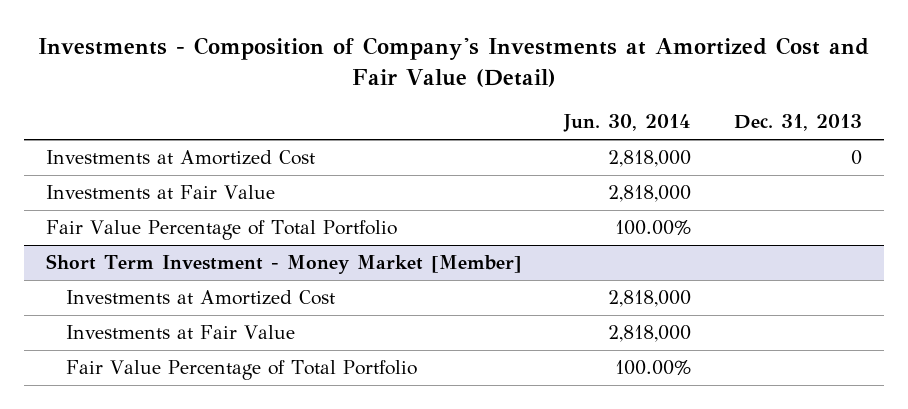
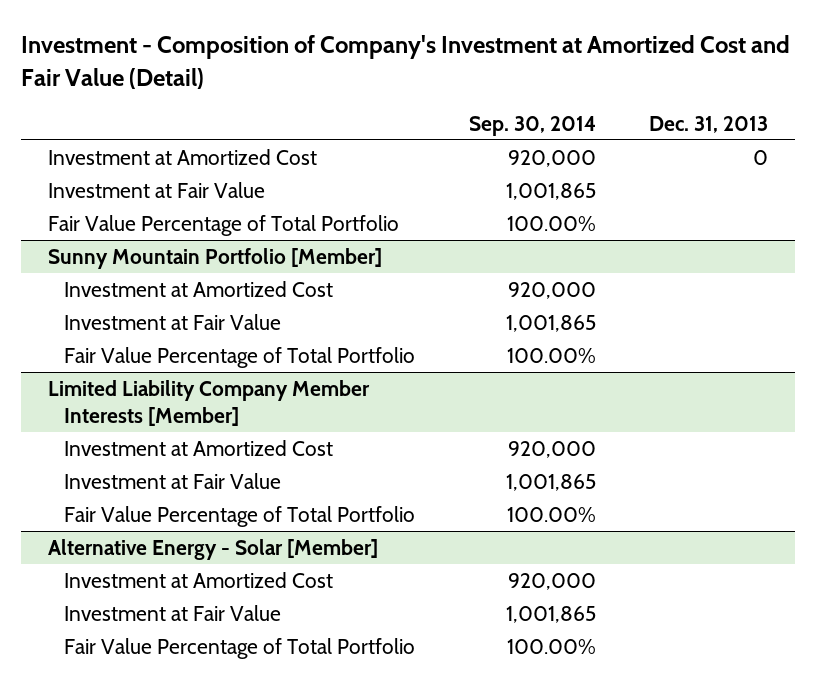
[37,37,869,87] Investments - Composition of Company's Investments at Amortized Cost and Fair Value (Detail) -> [20,35,790,89] Investment - Composition of Company's Investment at Amortized Cost and Fair Value (Detail)
[563,114,692,133] Jun. 30, 2014 -> none
none -> [468,115,596,136] Sep. 30, 2014
[45,150,315,166] Investments at Amortized Cost -> [47,148,317,165] Investment at Amortized Cost
[45,185,275,200] Investments at Fair Value -> [47,181,265,198] Investment at Fair Value
[45,254,522,275] Short Term Investment - Money Market [Member] -> none
[66,290,336,306] Investments at Amortized Cost -> none
[66,325,296,340] Investments at Fair Value -> none
[66,360,418,381] Fair Value Percentage of Total Portfolio -> none
none -> [47,247,382,269] Sunny Mountain Portfolio [Member]
none -> [64,280,334,297] Investment at Amortized Cost
none -> [64,313,282,330] Investment at Fair Value
none -> [64,346,416,368] Fair Value Percentage of Total Portfolio
none -> [47,379,370,426] Limited Liability Company Member Interests [Member]
none -> [64,439,334,456] Investment at Amortized Cost
none -> [64,472,282,489] Investment at Fair Value
none -> [64,505,416,527] Fair Value Percentage of Total Portfolio
none -> [47,538,378,560] Alternative Energy - Solar [Member]
none -> [64,571,334,588] Investment at Amortized Cost
none -> [64,604,282,621] Investment at Fair Value
none -> [64,637,416,659] Fair Value Percentage of Total Portfolio

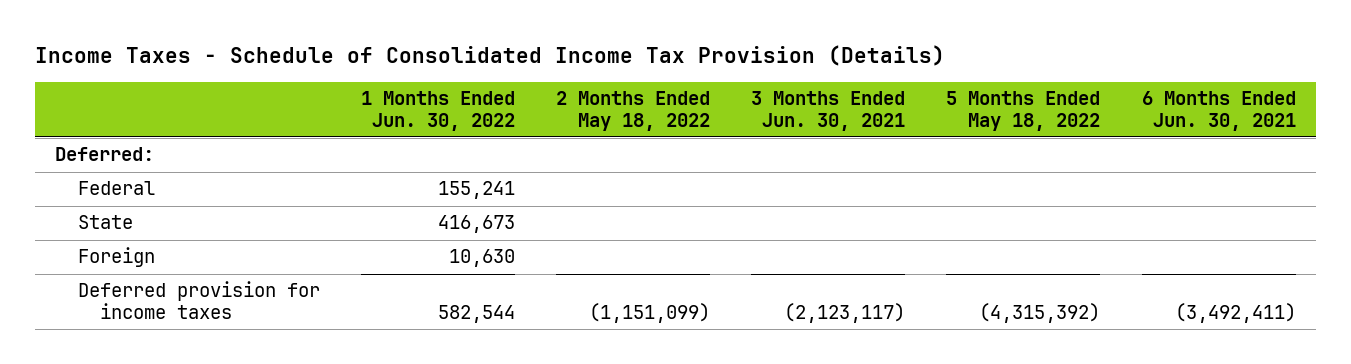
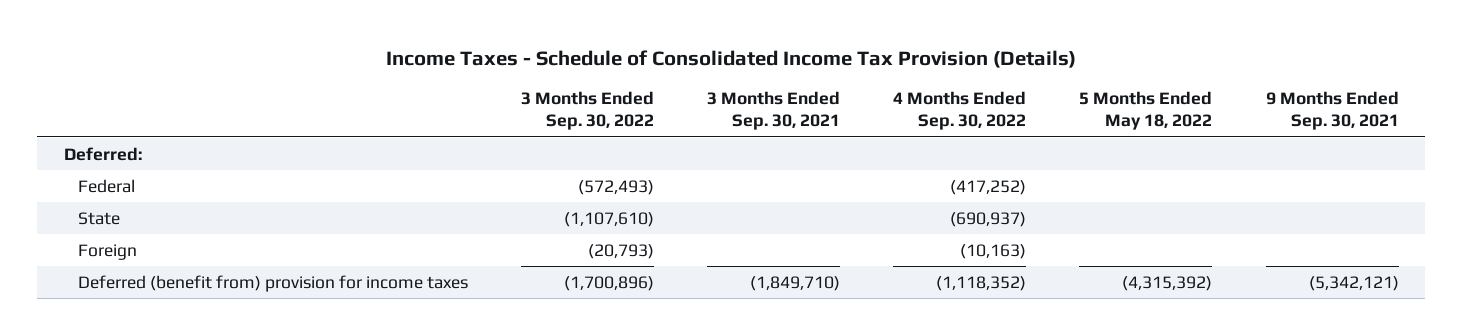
[360,91,515,131] 1 Months Ended Jun. 30, 2022 -> none
[556,91,711,131] 2 Months Ended May 18, 2022 -> none
[751,91,906,131] 3 Months Ended Jun. 30, 2021 -> none
[1141,91,1296,131] 6 Months Ended Jun. 30, 2021 -> none
none -> [521,91,655,131] 3 Months Ended Sep. 30, 2022
none -> [707,91,841,131] 3 Months Ended Sep. 30, 2021
none -> [893,91,1027,131] 4 Months Ended Sep. 30, 2022
none -> [1265,91,1399,131] 9 Months Ended Sep. 30, 2021
[77,281,320,320] Deferred provision for income taxes -> [78,274,469,292] Deferred (benefit from) provision for income taxes

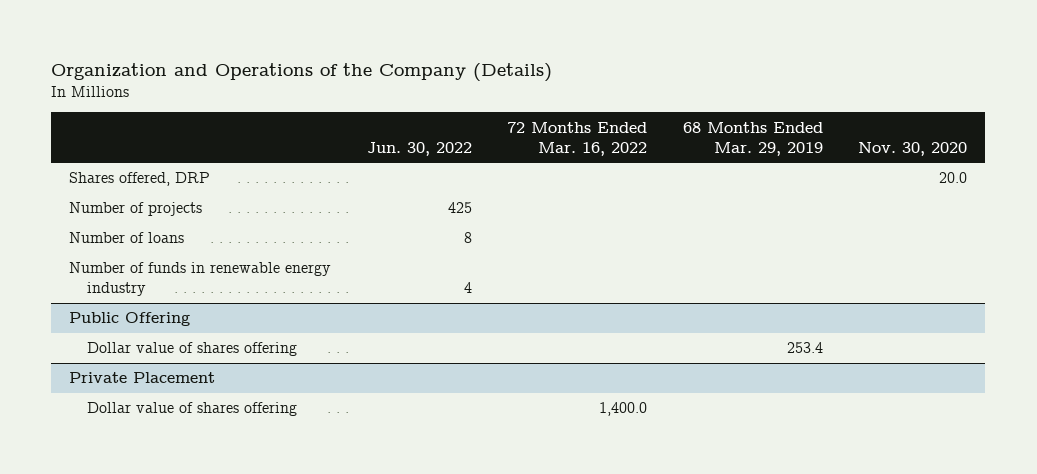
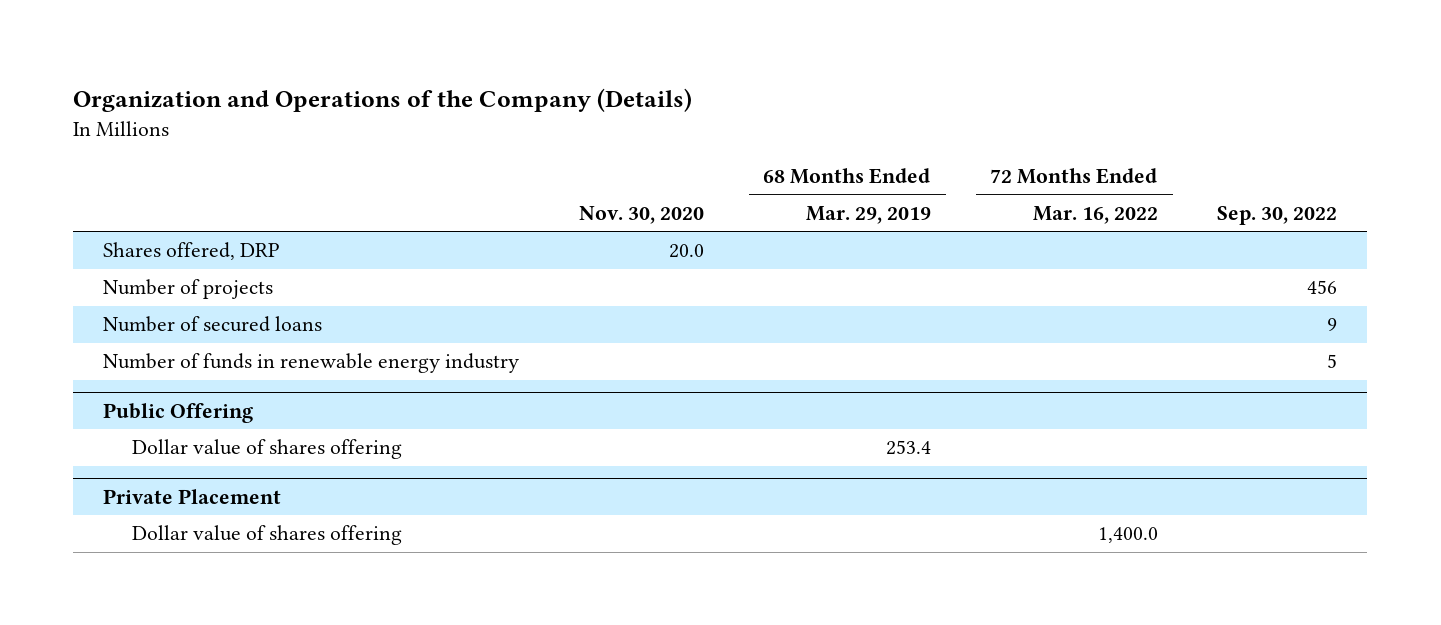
[366,141,472,156] Jun. 30, 2022 -> none
none -> [1217,205,1338,225] Sep. 30, 2022
[69,232,185,244] Number of loans -> [103,316,323,333] Number of secured loans

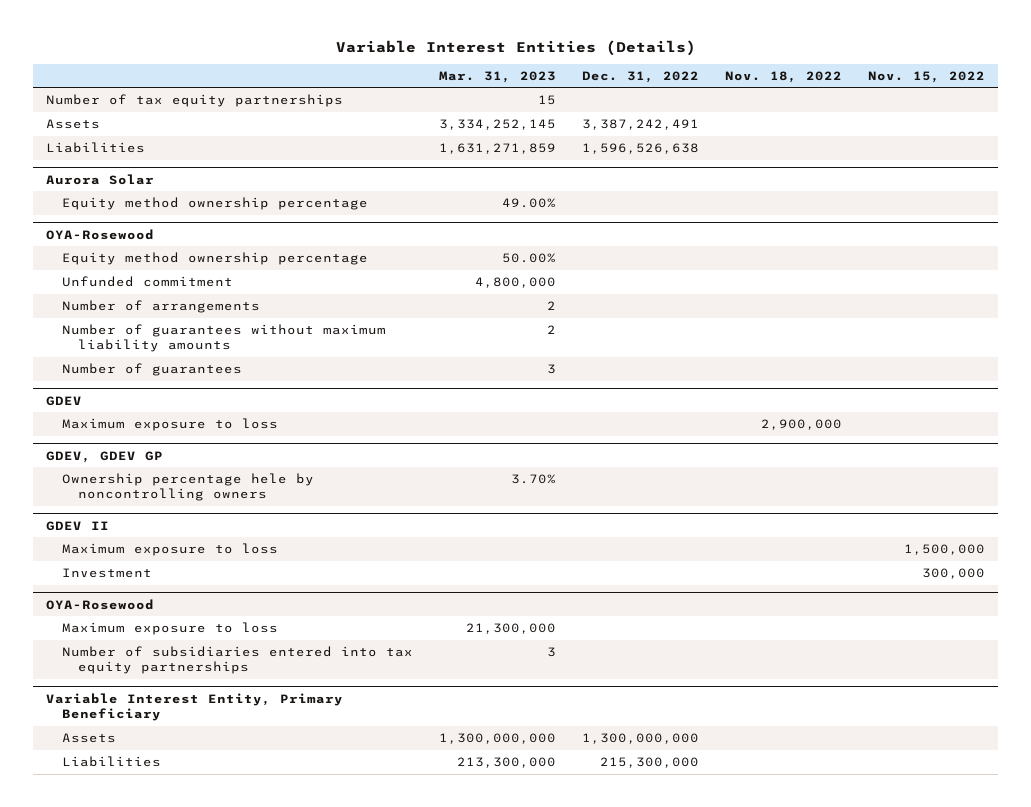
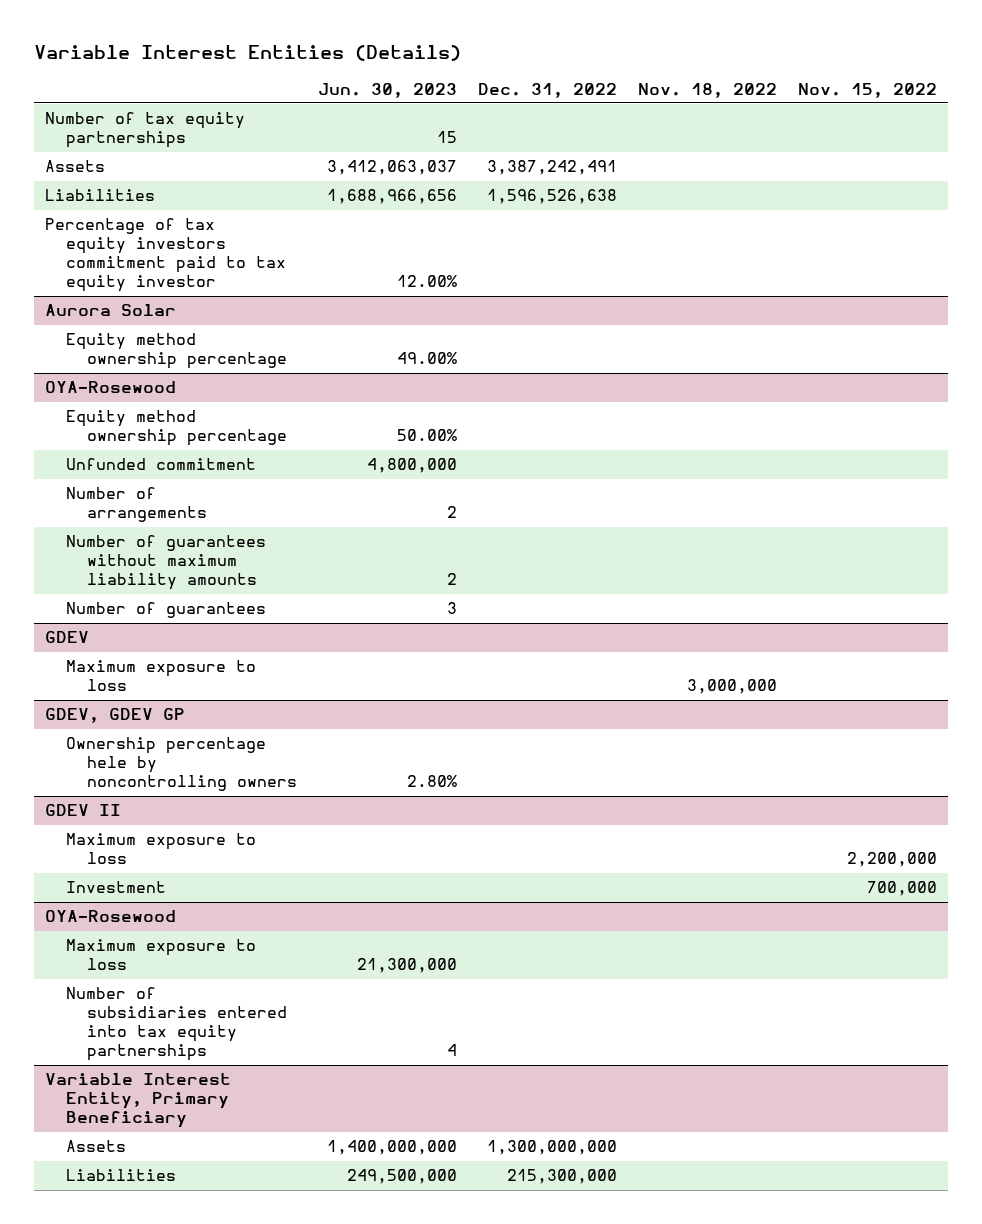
[439,70,557,83] Mar. 31, 2023 -> none
none -> [318,82,458,98] Jun. 30, 2023
none -> [44,218,286,293] Percentage of tax equity investors commitment paid to tax equity investor
[761,418,843,430] 2,900,000 -> [687,679,778,695] 3,000,000
[904,543,986,555] 1,500,000 -> [847,852,938,868] 2,200,000
[922,567,986,579] 300,000 -> [867,881,938,897] 700,000

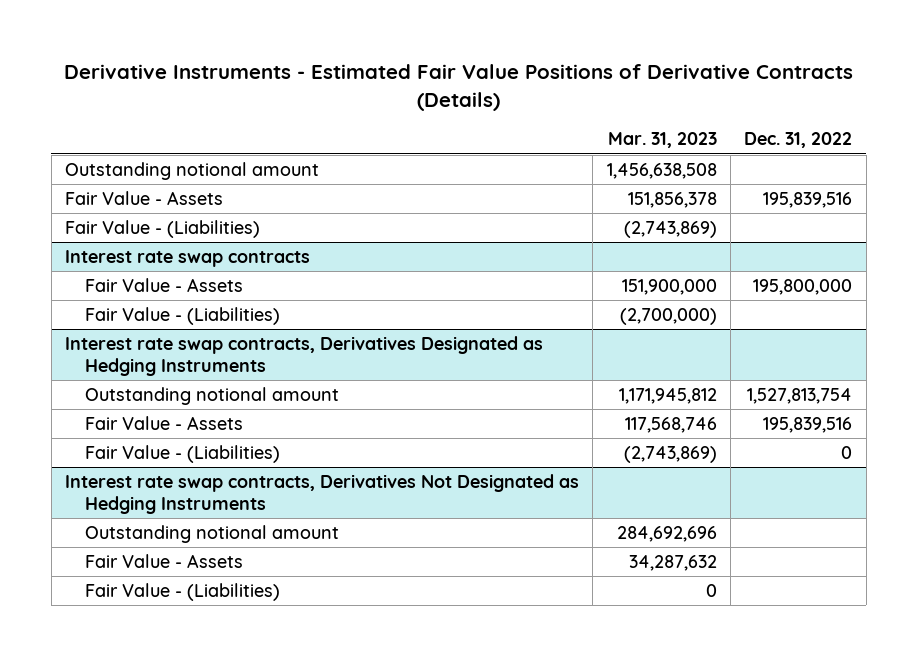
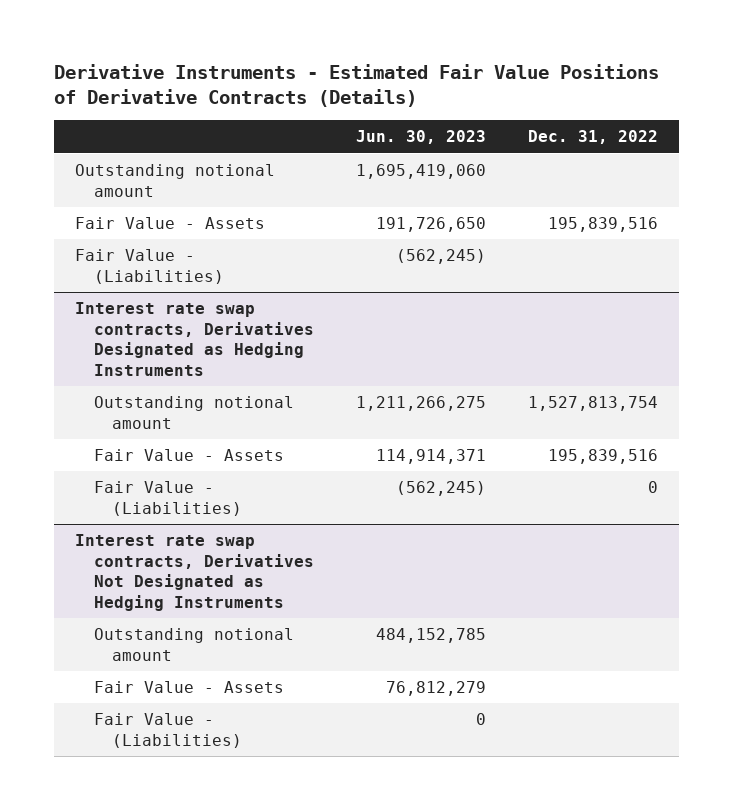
[607,132,717,149] Mar. 31, 2023 -> none
none -> [356,130,487,145] Jun. 30, 2023
[65,249,311,267] Interest rate swap contracts -> none
[84,277,243,292] Fair Value - Assets -> none
[84,306,280,325] Fair Value - (Liabilities) -> none

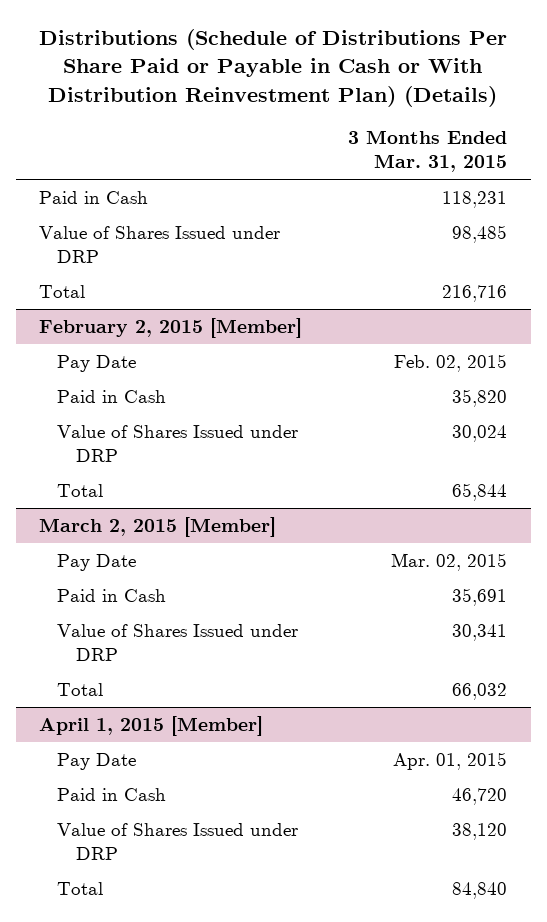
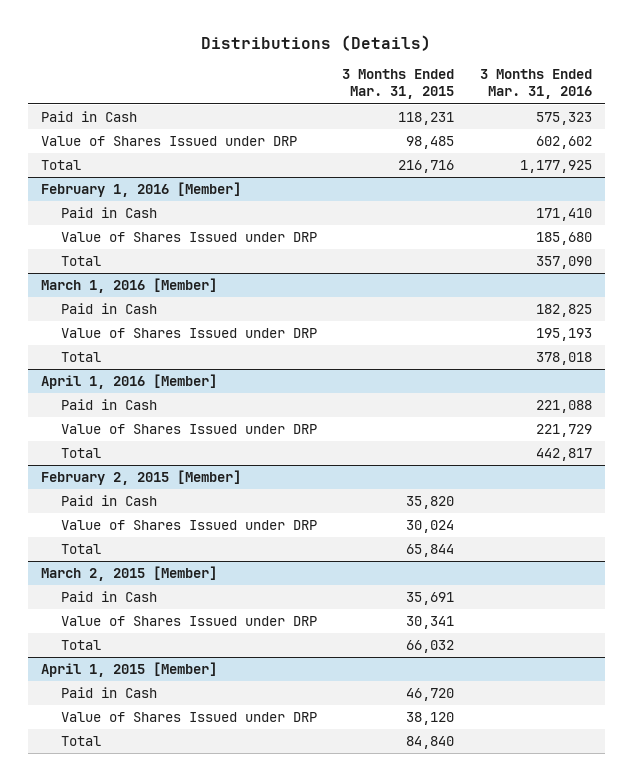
[39,28,508,108] Distributions (Schedule of Distributions Per Share Paid or Payable in Cash or With Distribution Reinvestment Plan) (Details) -> [201,34,432,51] Distributions (Details)
none -> [480,69,593,100] 3 Months Ended Mar. 31, 2016
none -> [40,182,241,198] February 1, 2016 [Member]
none -> [60,207,157,219] Paid in Cash
none -> [60,232,317,243] Value of Shares Issued under DRP
none -> [60,256,101,267] Total
none -> [40,278,217,294] March 1, 2016 [Member]
none -> [60,303,157,315] Paid in Cash
none -> [60,328,317,339] Value of Shares Issued under DRP
none -> [60,352,101,363] Total
none -> [40,374,217,390] April 1, 2016 [Member]
none -> [60,399,157,411] Paid in Cash
none -> [60,424,317,435] Value of Shares Issued under DRP
none -> [60,448,101,459] Total
[57,354,137,372] Pay Date -> none
[57,553,137,571] Pay Date -> none
[57,752,137,770] Pay Date -> none

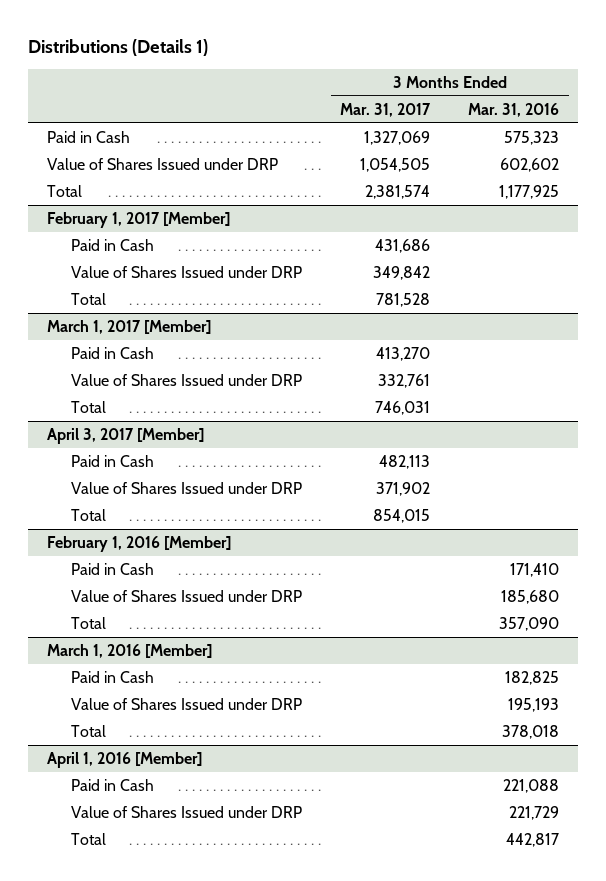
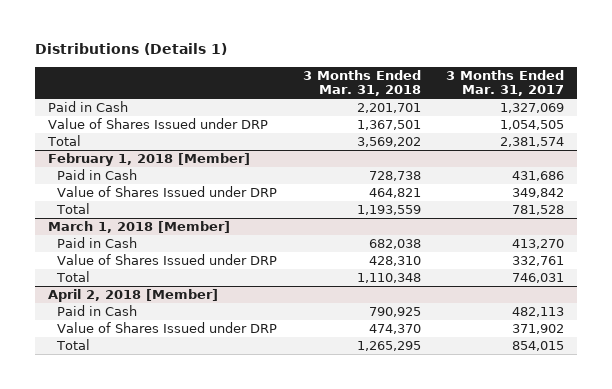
[468,102,560,117] Mar. 31, 2016 -> none
none -> [302,69,421,97] 3 Months Ended Mar. 31, 2018
[46,212,230,229] February 1, 2017 [Member] -> [47,153,250,167] February 1, 2018 [Member]
[46,320,211,335] March 1, 2017 [Member] -> [47,221,230,234] March 1, 2018 [Member]
[46,428,204,445] April 3, 2017 [Member] -> [47,289,218,303] April 2, 2018 [Member]
[46,536,231,553] February 1, 2016 [Member] -> none
[71,563,155,576] Paid in Cash -> none
[71,590,303,603] Value of Shares Issued under DRP -> none
[71,617,107,630] Total -> none
[46,644,212,659] March 1, 2016 [Member] -> none
[71,671,155,684] Paid in Cash -> none
[71,698,303,711] Value of Shares Issued under DRP -> none
[71,725,107,738] Total -> none
[46,752,202,769] April 1, 2016 [Member] -> none
[71,779,155,792] Paid in Cash -> none
[71,806,303,819] Value of Shares Issued under DRP -> none
[71,833,107,846] Total -> none

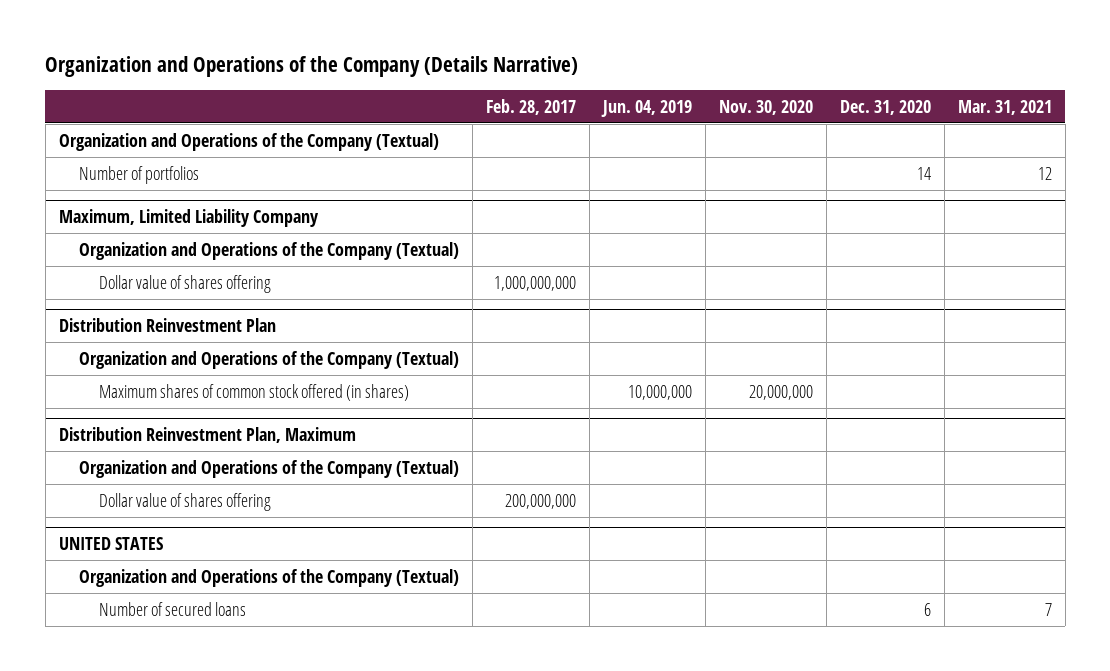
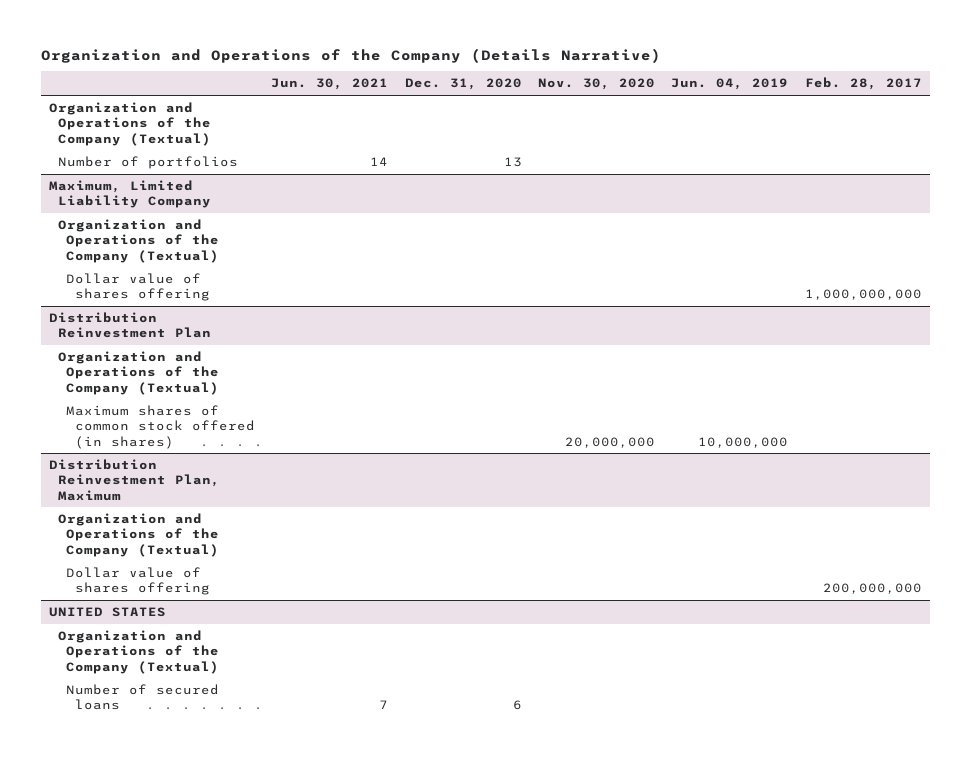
[957,99,1052,115] Mar. 31, 2021 -> none
none -> [271,78,389,91] Jun. 30, 2021
[916,166,931,180] 14 -> [503,156,522,167] 13

